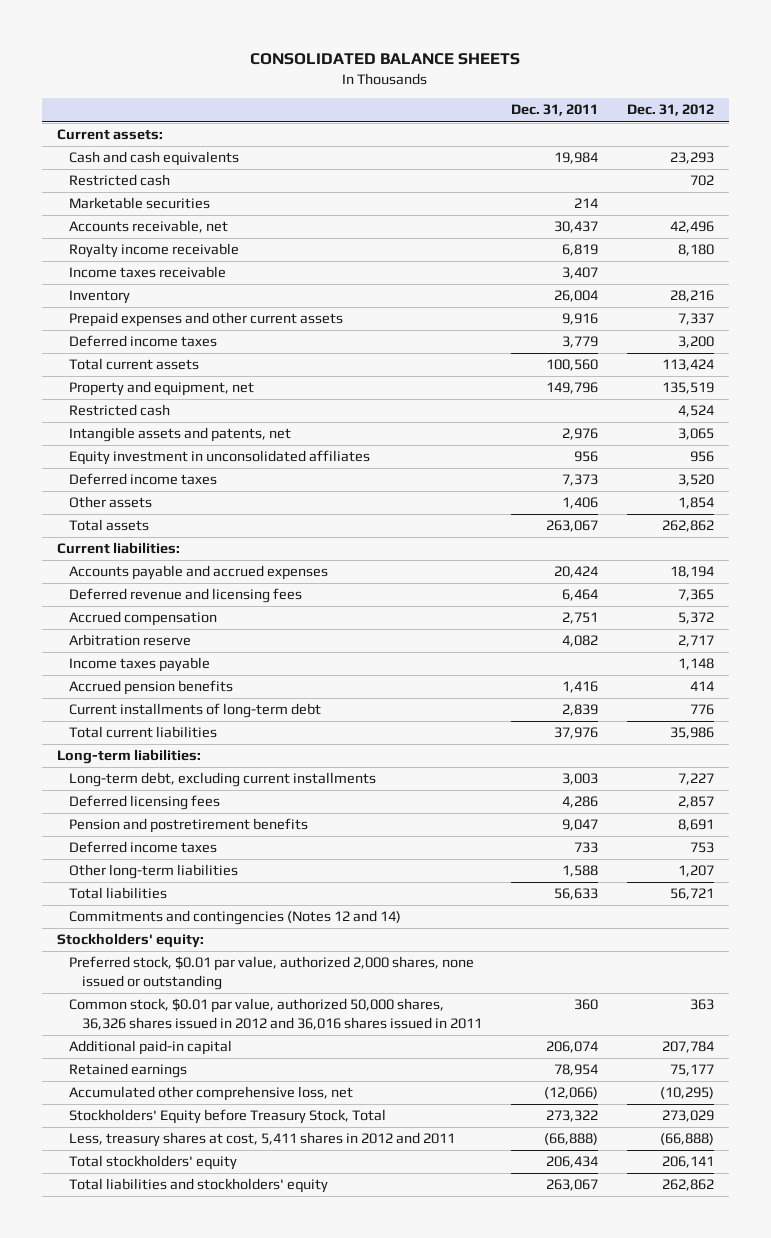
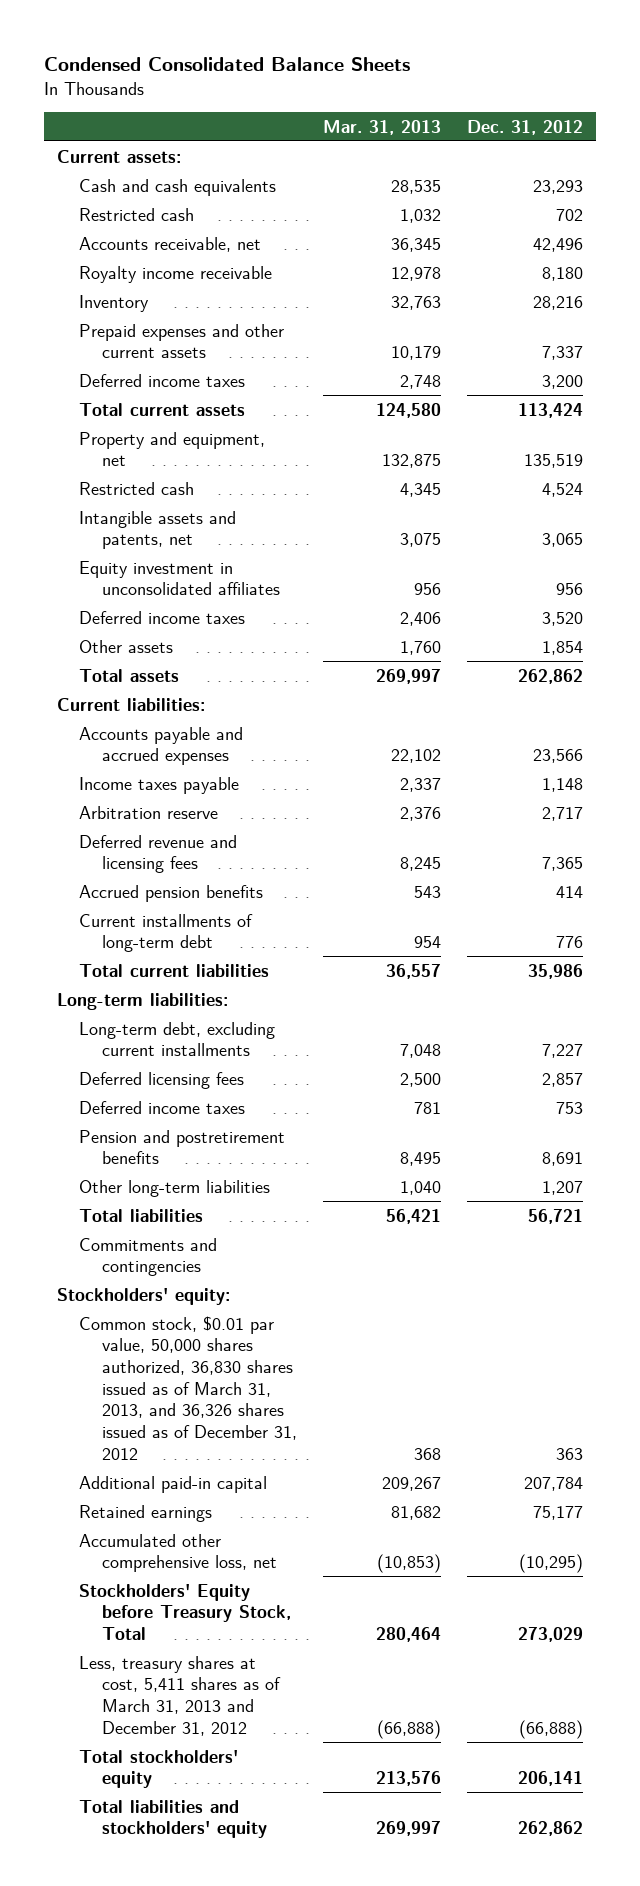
[250,53,521,66] CONSOLIDATED BALANCE SHEETS -> [44,57,411,72] Condensed Consolidated Balance Sheets
[510,104,598,117] Dec. 31, 2011 -> none
none -> [322,119,441,135] Mar. 31, 2013
[69,197,211,210] Marketable securities -> none
[69,266,227,279] Income taxes receivable -> none
[69,611,218,627] Accrued compensation -> none
[670,566,715,579] 18,194 -> [532,749,583,764] 23,566
[69,634,192,647] Arbitration reserve -> [79,805,219,819] Arbitration reserve
[69,588,303,604] Deferred revenue and licensing fees -> [79,834,238,874] Deferred revenue and licensing fees
[69,818,309,834] Pension and postretirement benefits -> [79,1129,286,1165] Pension and postretirement benefits
[69,910,402,926] Commitments and contingencies (Notes 12 and 14) -> [79,1237,218,1277] Commitments and contingencies
[69,956,475,990] Preferred stock, $0.01 par value, authorized 2,000 shares, none issued or outstanding -> none
[69,998,482,1030] Common stock, $0.01 par value, authorized 50,000 shares, 36,326 shares issued in 2012 and 36,016 shares issued in 2011 -> [79,1315,298,1460] Common stock, $0.01 par value, 50,000 shares authorized, 36,830 shares issued as of March 31, 2013, and 36,326 shares issued as of December 31, 2012
[69,1132,456,1148] Less, treasury shares at cost, 5,411 shares in 2012 and 2011 -> [79,1655,282,1736] Less, treasury shares at cost, 5,411 shares as of March 31, 2013 and December 31, 2012

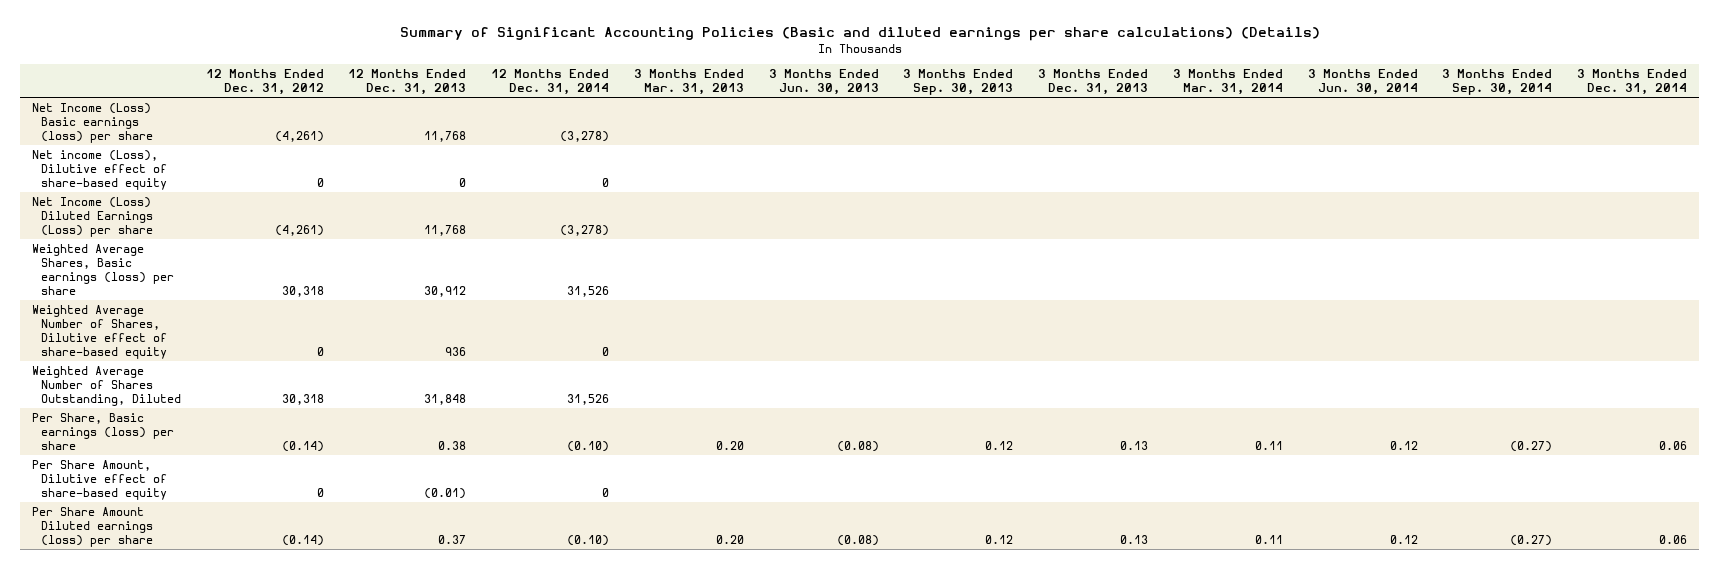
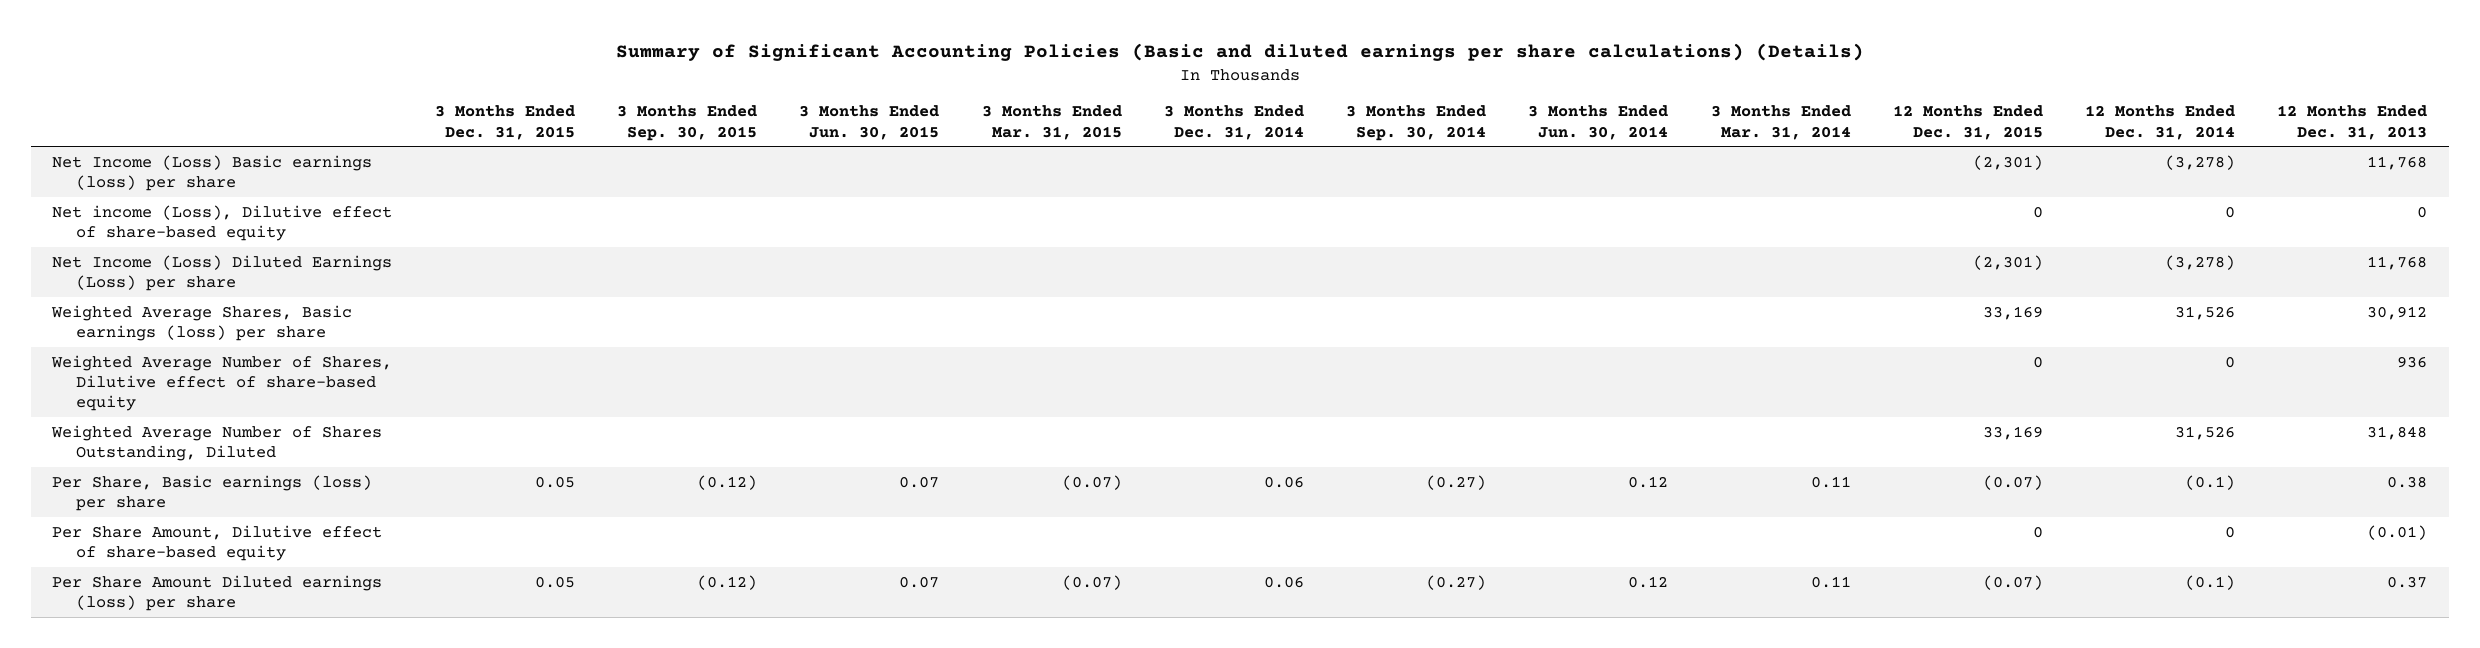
[205,69,324,96] 12 Months Ended Dec. 31, 2012 -> none
[633,69,744,96] 3 Months Ended Mar. 31, 2013 -> none
[768,69,879,96] 3 Months Ended Jun. 30, 2013 -> none
[903,69,1014,96] 3 Months Ended Sep. 30, 2013 -> none
[1038,69,1149,96] 3 Months Ended Dec. 31, 2013 -> none
none -> [434,105,575,140] 3 Months Ended Dec. 31, 2015
none -> [616,105,757,141] 3 Months Ended Sep. 30, 2015
none -> [799,105,940,140] 3 Months Ended Jun. 30, 2015
none -> [981,105,1122,140] 3 Months Ended Mar. 31, 2015
none -> [1892,105,2043,140] 12 Months Ended Dec. 31, 2015
[567,440,610,452] (0.10) -> [2185,474,2236,490] (0.1)
[567,534,610,546] (0.10) -> [2185,574,2236,590] (0.1)

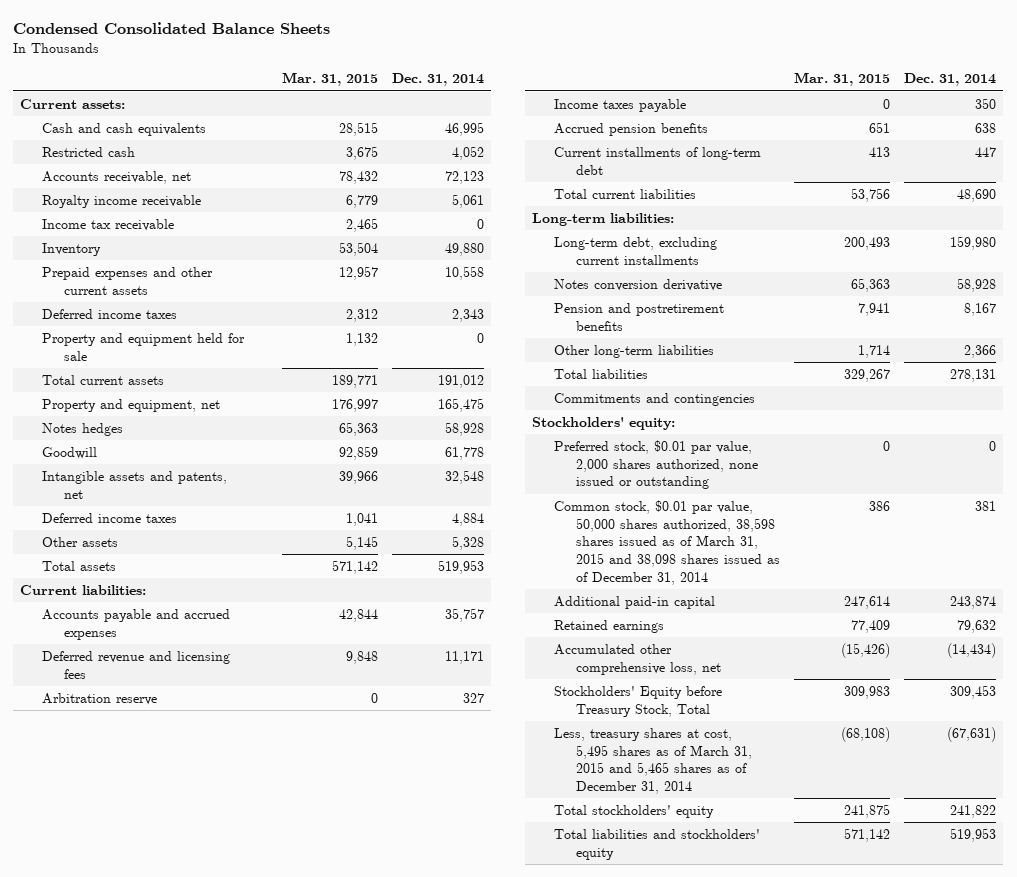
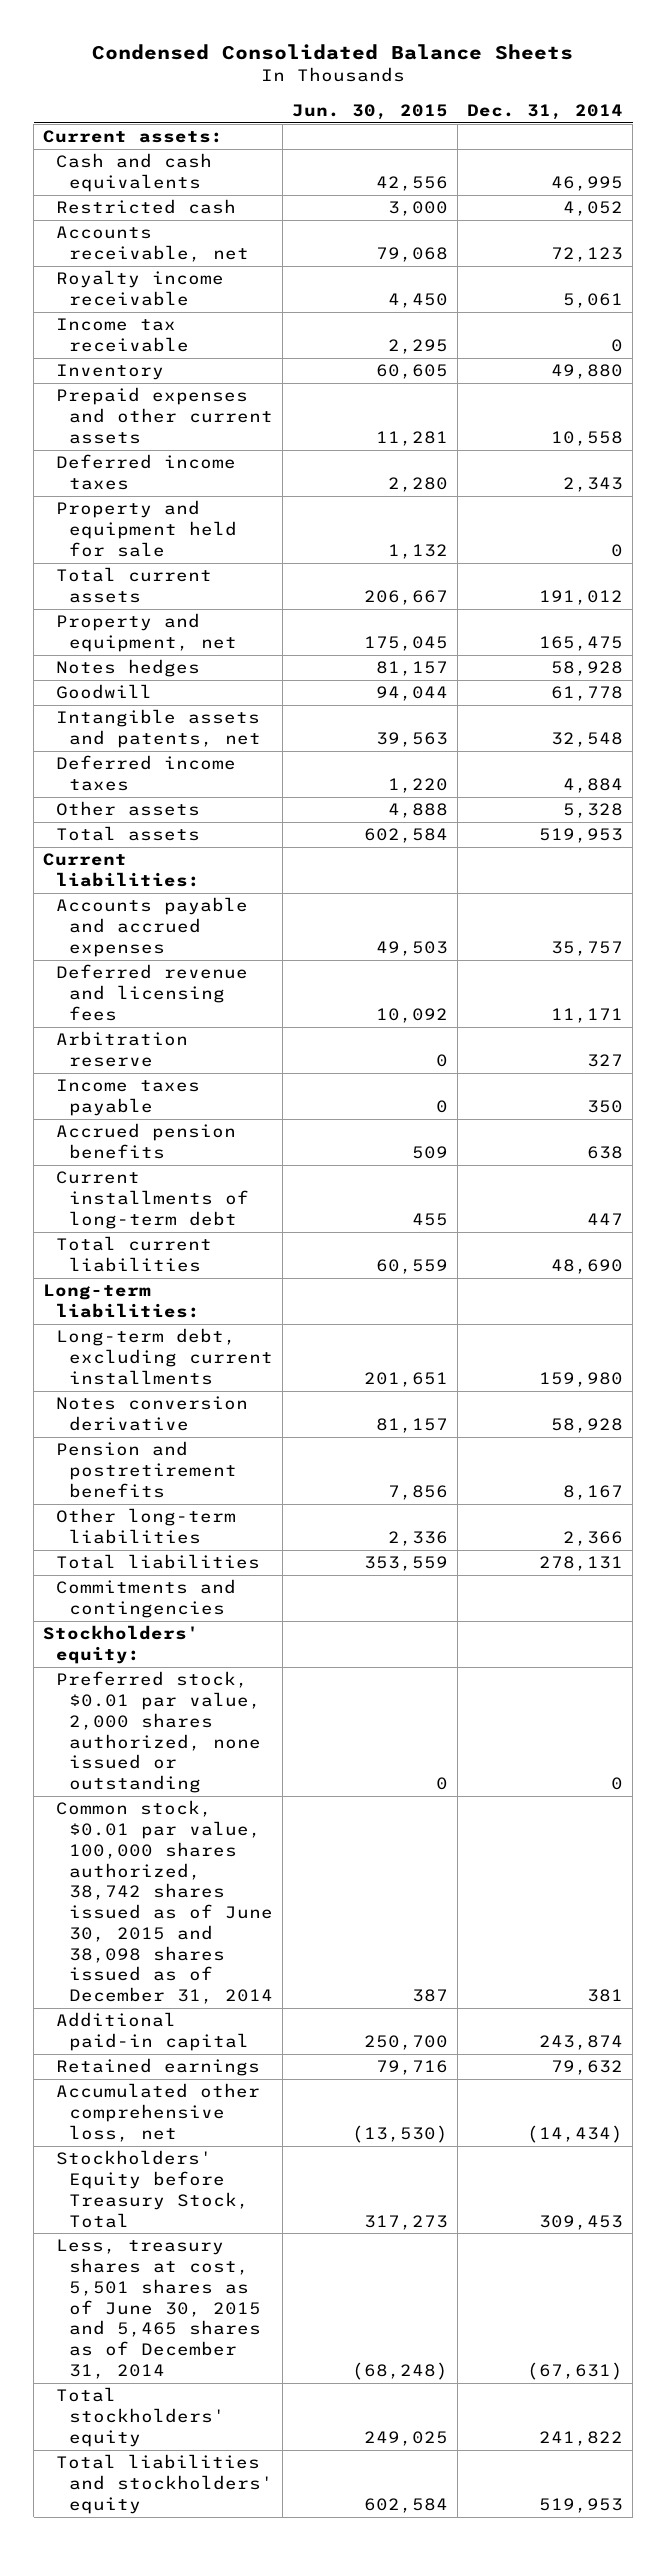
[282,72,379,87] Mar. 31, 2015 -> none
none -> [292,103,449,120] Jun. 30, 2015
[554,499,781,585] Common stock, $0.01 par value, 50,000 shares authorized, 38,598 shares issued as of March 31, 2015 and 38,098 shares issued as of December 31, 2014 -> [56,1800,274,2005] Common stock, $0.01 par value, 100,000 shares authorized, 38,742 shares issued as of June 30, 2015 and 38,098 shares issued as of December 31, 2014
[554,727,753,795] Less, treasury shares at cost, 5,495 shares as of March 31, 2015 and 5,465 shares as of December 31, 2014 -> [56,2239,262,2379] Less, treasury shares at cost, 5,501 shares as of June 30, 2015 and 5,465 shares as of December 31, 2014

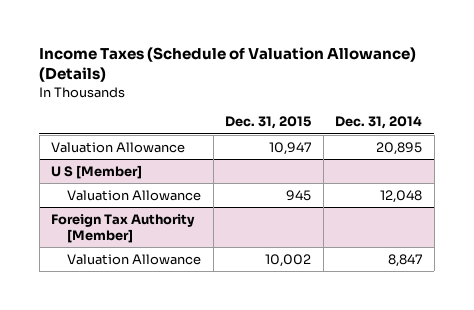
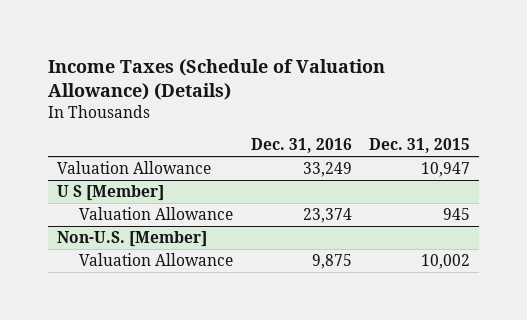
[335,116,423,130] Dec. 31, 2014 -> none
none -> [250,138,352,154] Dec. 31, 2016
[51,213,196,244] Foreign Tax Authority [Member] -> [57,231,208,248] Non-U.S. [Member]

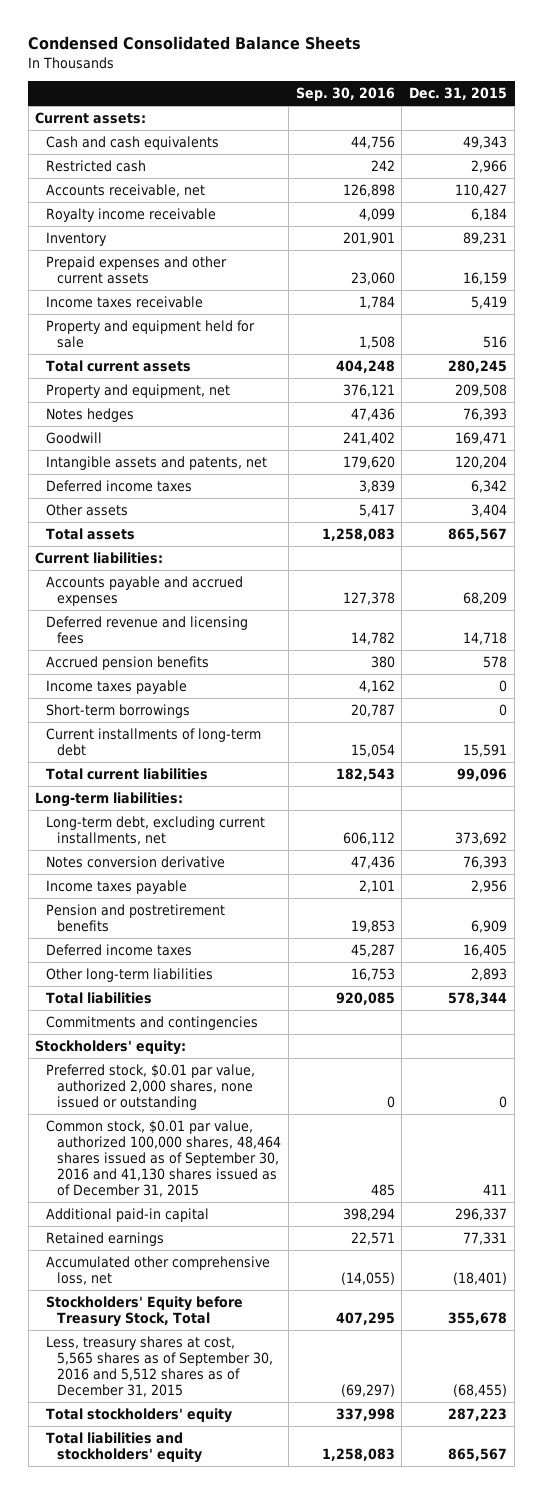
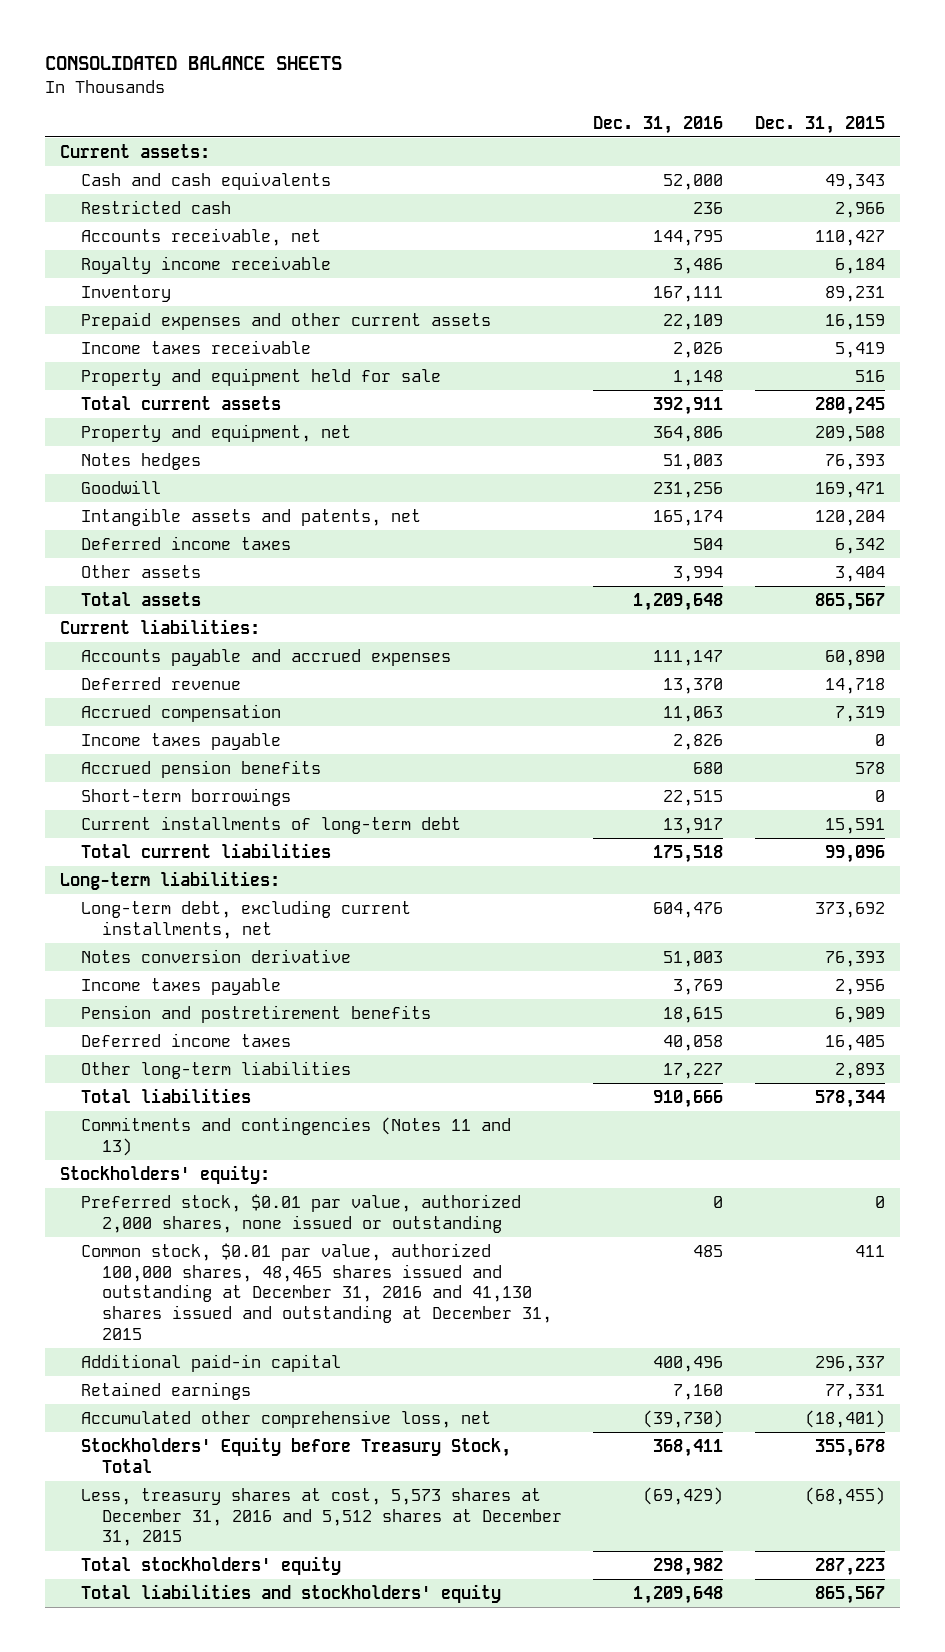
[28,36,362,51] Condensed Consolidated Balance Sheets -> [44,56,342,71] CONSOLIDATED BALANCE SHEETS
[295,87,395,102] Sep. 30, 2016 -> none
none -> [593,115,724,134] Dec. 31, 2016
[463,591,508,605] 68,209 -> [824,649,885,666] 60,890
[46,615,249,644] Deferred revenue and licensing fees -> [81,676,242,690] Deferred revenue
none -> [81,703,282,722] Accrued compensation
[46,655,210,670] Accrued pension benefits -> [81,759,322,778] Accrued pension benefits
[46,1015,259,1030] Commitments and contingencies -> [81,1116,512,1156] Commitments and contingencies (Notes 11 and 13)
[46,1119,281,1197] Common stock, $0.01 par value, authorized 100,000 shares, 48,464 shares issued as of September 30, 2016 and 41,130 shares issued as of December 31, 2015 -> [81,1242,553,1341] Common stock, $0.01 par value, authorized 100,000 shares, 48,465 shares issued and outstanding at December 31, 2016 and 41,130 shares issued and outstanding at December 31, 2015
[46,1335,273,1397] Less, treasury shares at cost, 5,565 shares as of September 30, 2016 and 5,512 shares as of December 31, 2015 -> [81,1487,563,1547] Less, treasury shares at cost, 5,573 shares at December 31, 2016 and 5,512 shares at December 31, 2015

